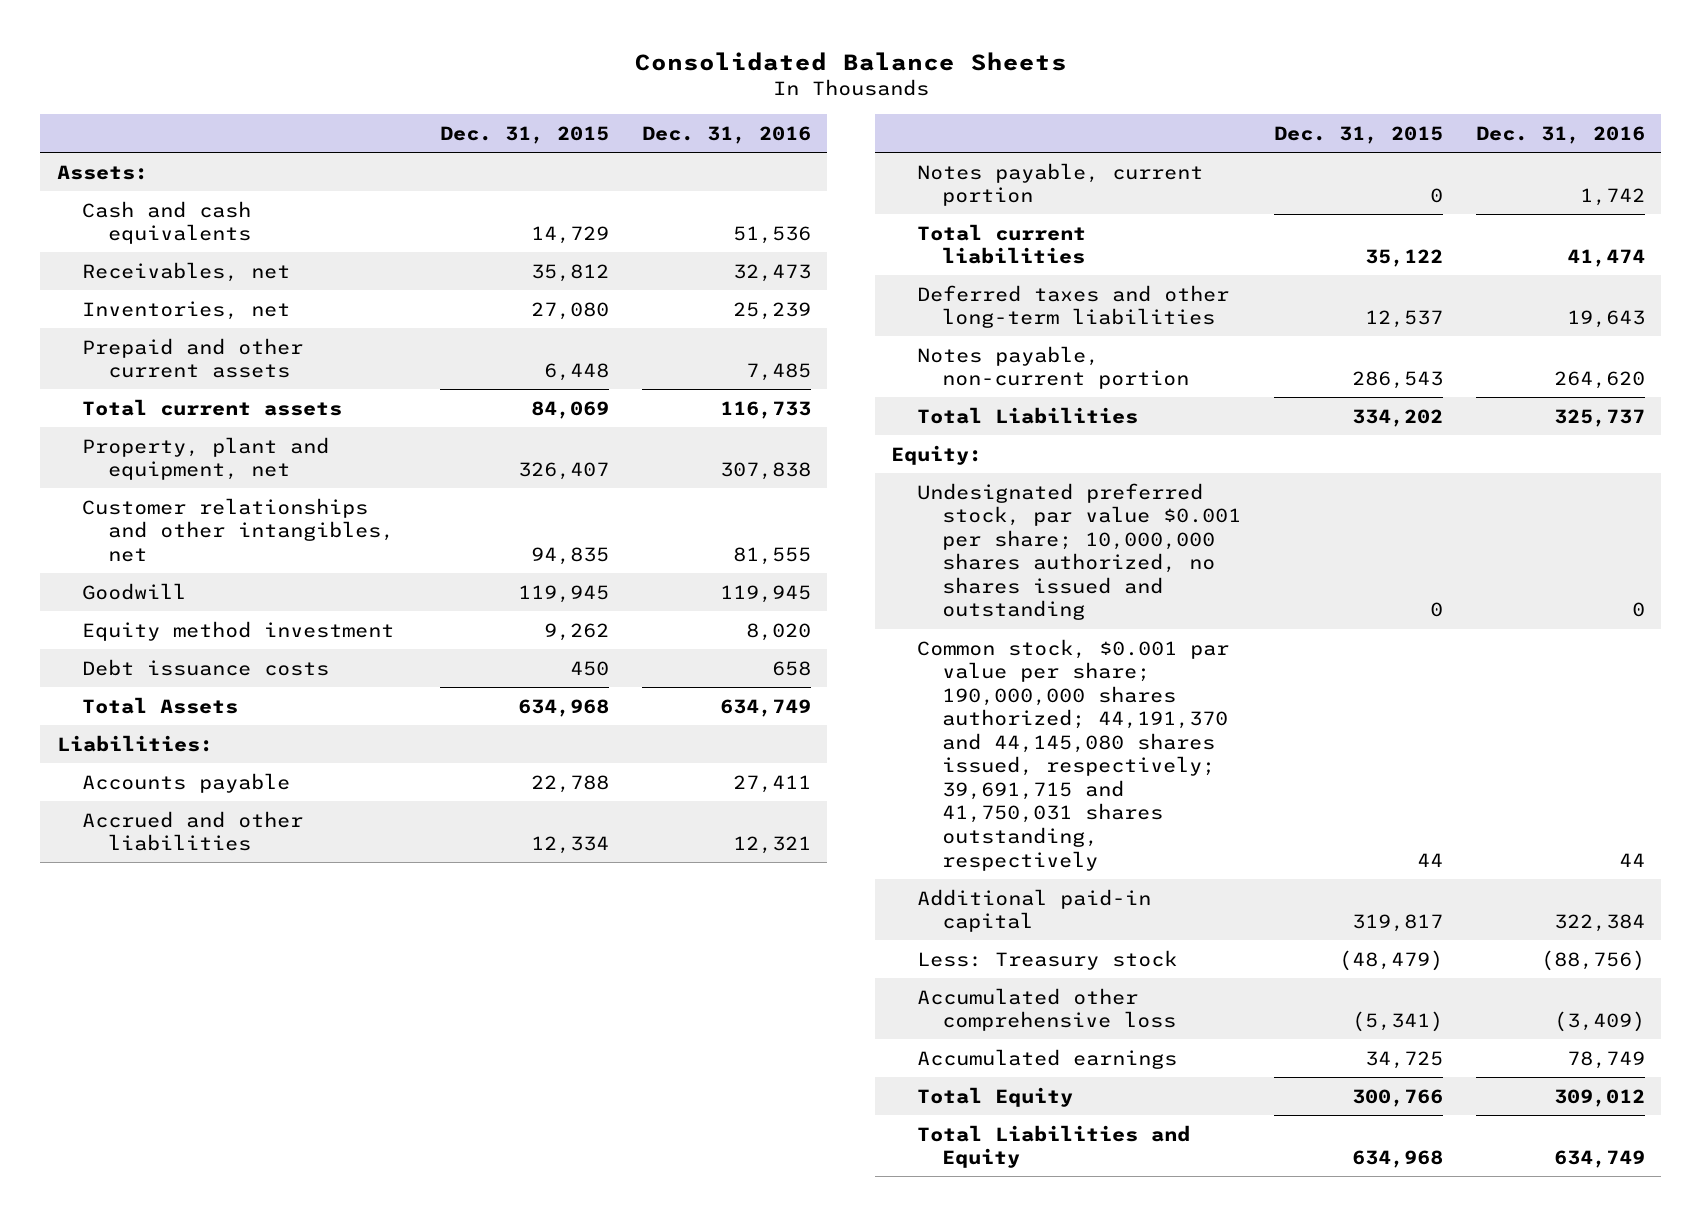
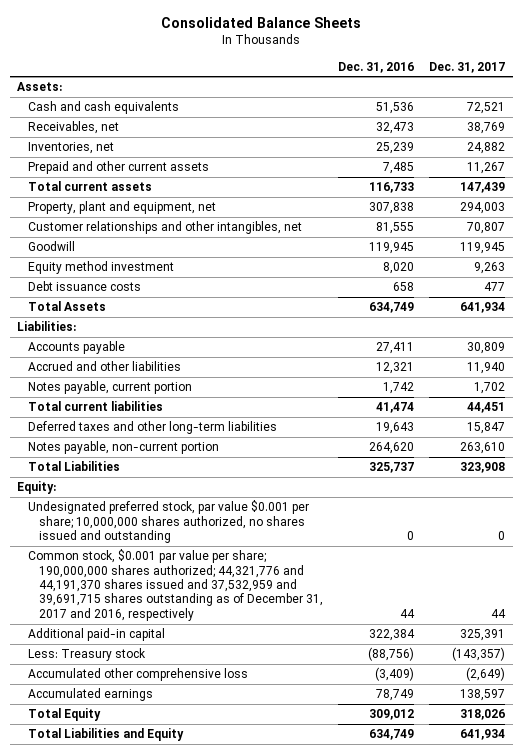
[439,126,609,145] Dec. 31, 2015 -> none
none -> [429,61,506,73] Dec. 31, 2017
[916,638,1229,871] Common stock, $0.001 par value per share; 190,000,000 shares authorized; 44,191,370 and 44,145,080 shares issued, respectively; 39,691,715 and 41,750,031 shares outstanding, respectively -> [28,549,324,621] Common stock, $0.001 par value per share; 190,000,000 shares authorized; 44,321,776 and 44,191,370 shares issued and 37,532,959 and 39,691,715 shares outstanding as of December 31, 2017 and 2016, respectively

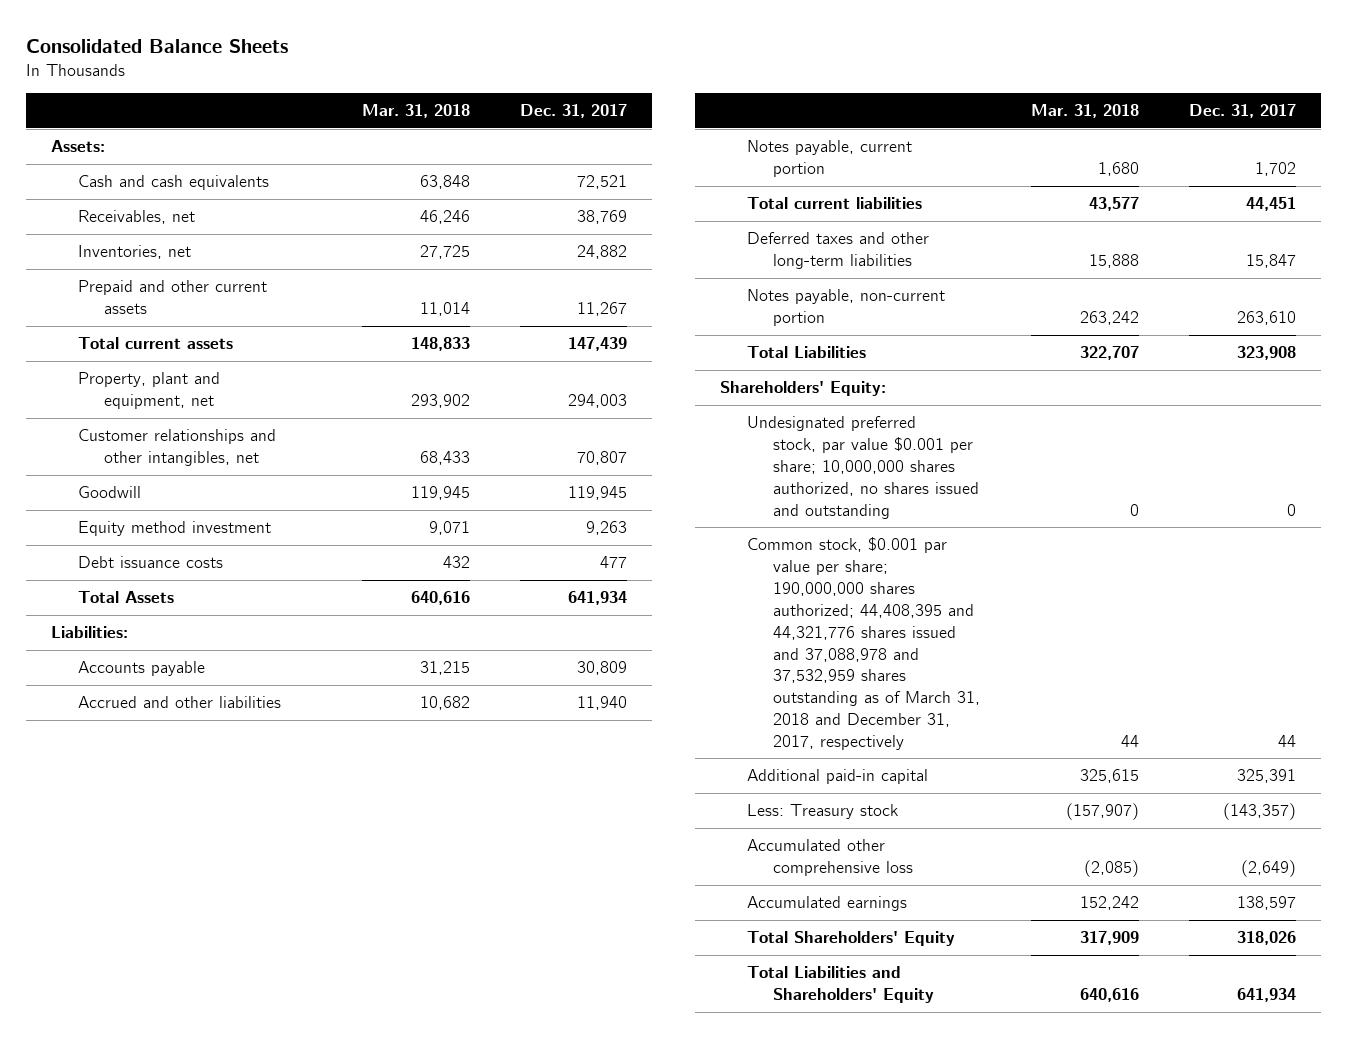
[338,61,415,73] Dec. 31, 2016 -> none
none -> [361,104,470,119] Mar. 31, 2018
[17,481,57,495] Equity: -> [719,381,886,397] Shareholders' Equity:
[28,549,324,621] Common stock, $0.001 par value per share; 190,000,000 shares authorized; 44,321,776 and 44,191,370 shares issued and 37,532,959 and 39,691,715 shares outstanding as of December 31, 2017 and 2016, respectively -> [746,537,981,750] Common stock, $0.001 par value per share; 190,000,000 shares authorized; 44,408,395 and 44,321,776 shares issued and 37,088,978 and 37,532,959 shares outstanding as of March 31, 2018 and December 31, 2017, respectively
[28,708,102,722] Total Equity -> [746,931,955,947] Total Shareholders' Equity
[28,728,185,742] Total Liabilities and Equity -> [746,966,935,1004] Total Liabilities and Shareholders' Equity

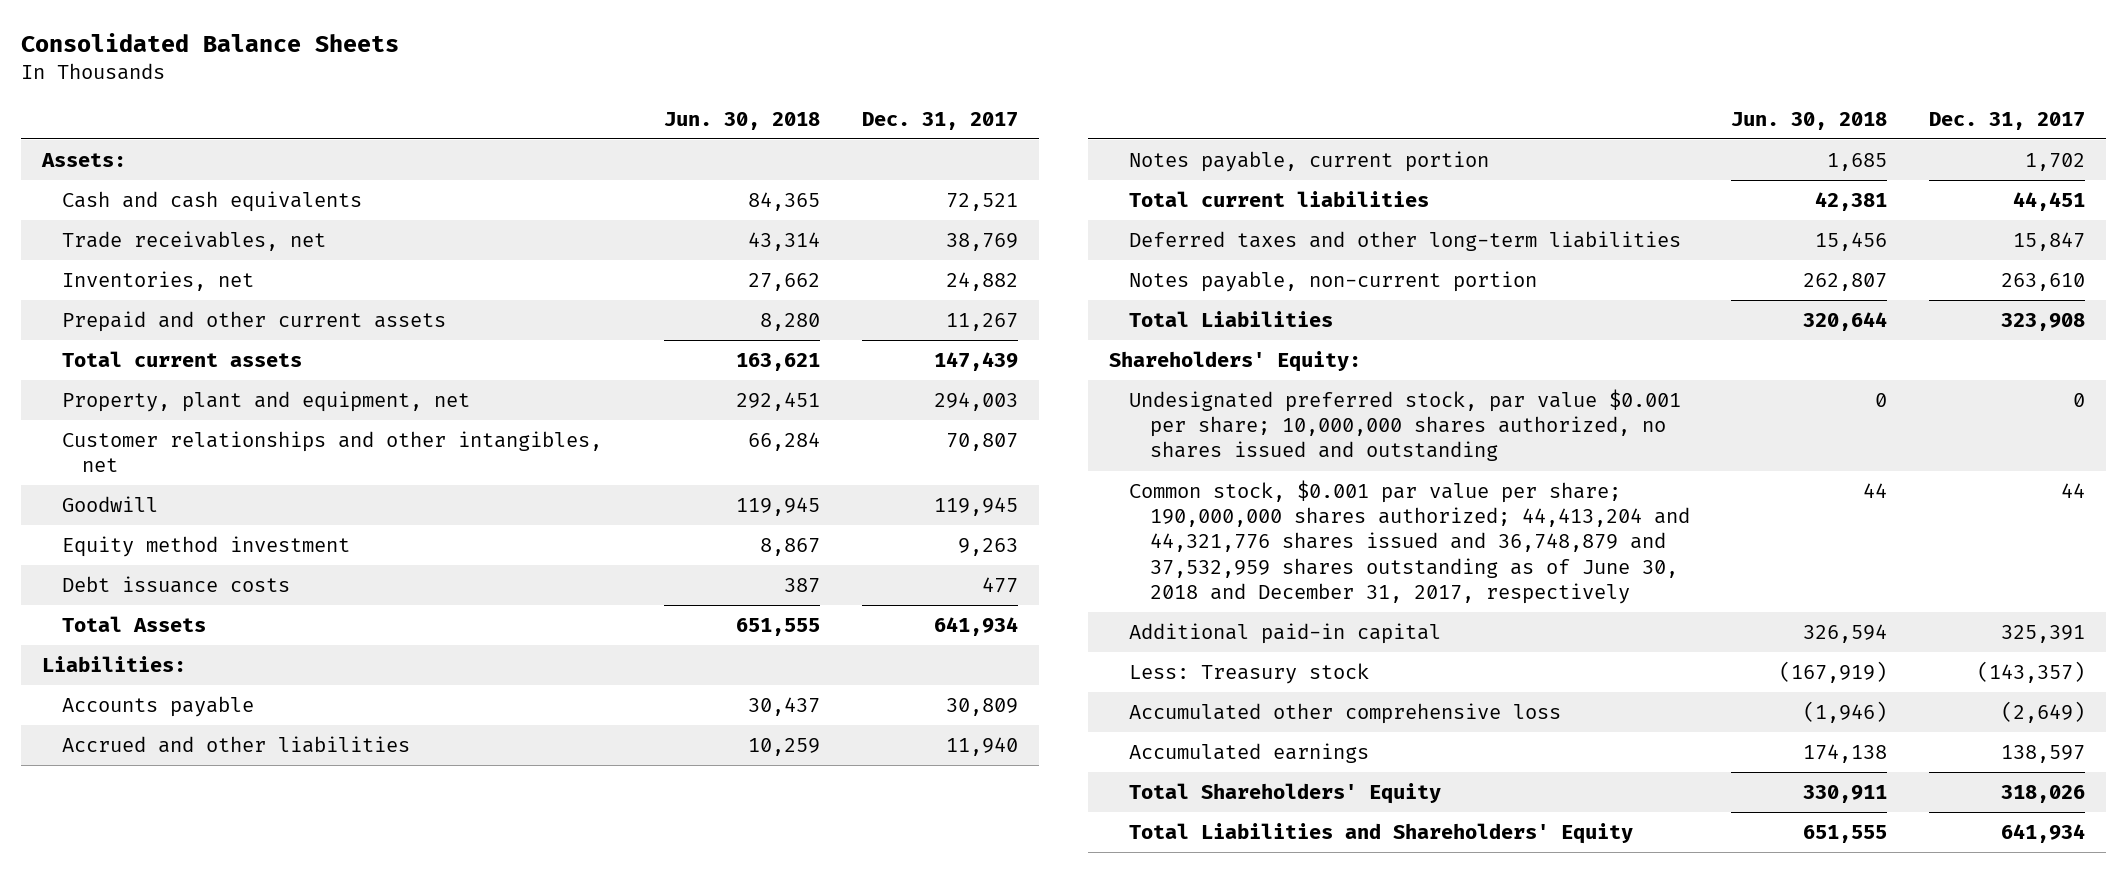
[361,104,470,119] Mar. 31, 2018 -> none
none -> [664,111,821,130] Jun. 30, 2018
[77,210,195,225] Receivables, net -> [62,231,327,252] Trade receivables, net
[746,537,981,750] Common stock, $0.001 par value per share; 190,000,000 shares authorized; 44,408,395 and 44,321,776 shares issued and 37,088,978 and 37,532,959 shares outstanding as of March 31, 2018 and December 31, 2017, respectively -> [1129,480,1690,604] Common stock, $0.001 par value per share; 190,000,000 shares authorized; 44,413,204 and 44,321,776 shares issued and 36,748,879 and 37,532,959 shares outstanding as of June 30, 2018 and December 31, 2017, respectively

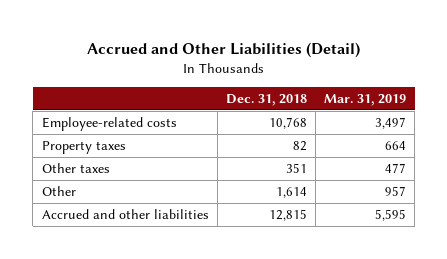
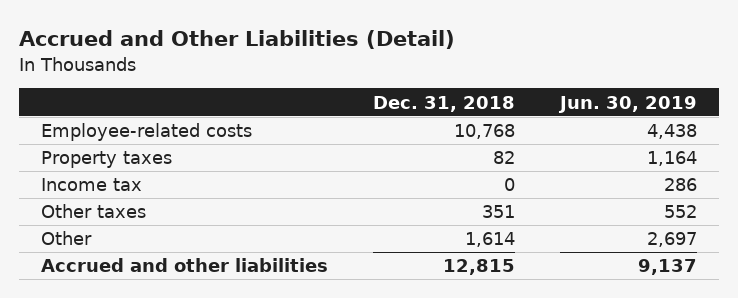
[323,93,406,106] Mar. 31, 2019 -> none
none -> [557,95,697,113] Jun. 30, 2019
none -> [41,178,143,192] Income tax

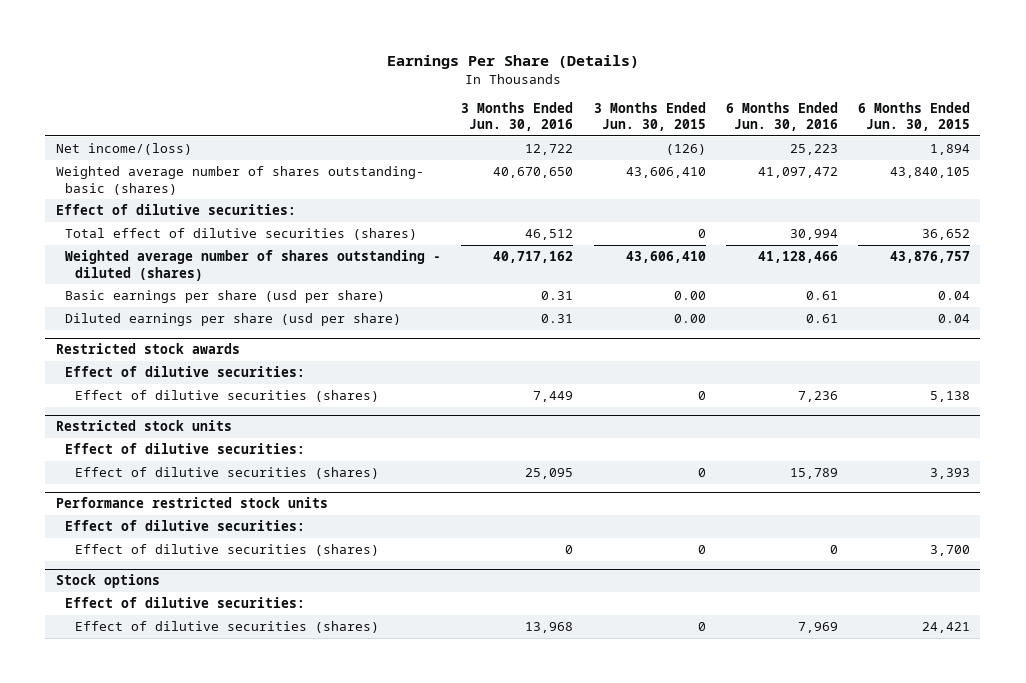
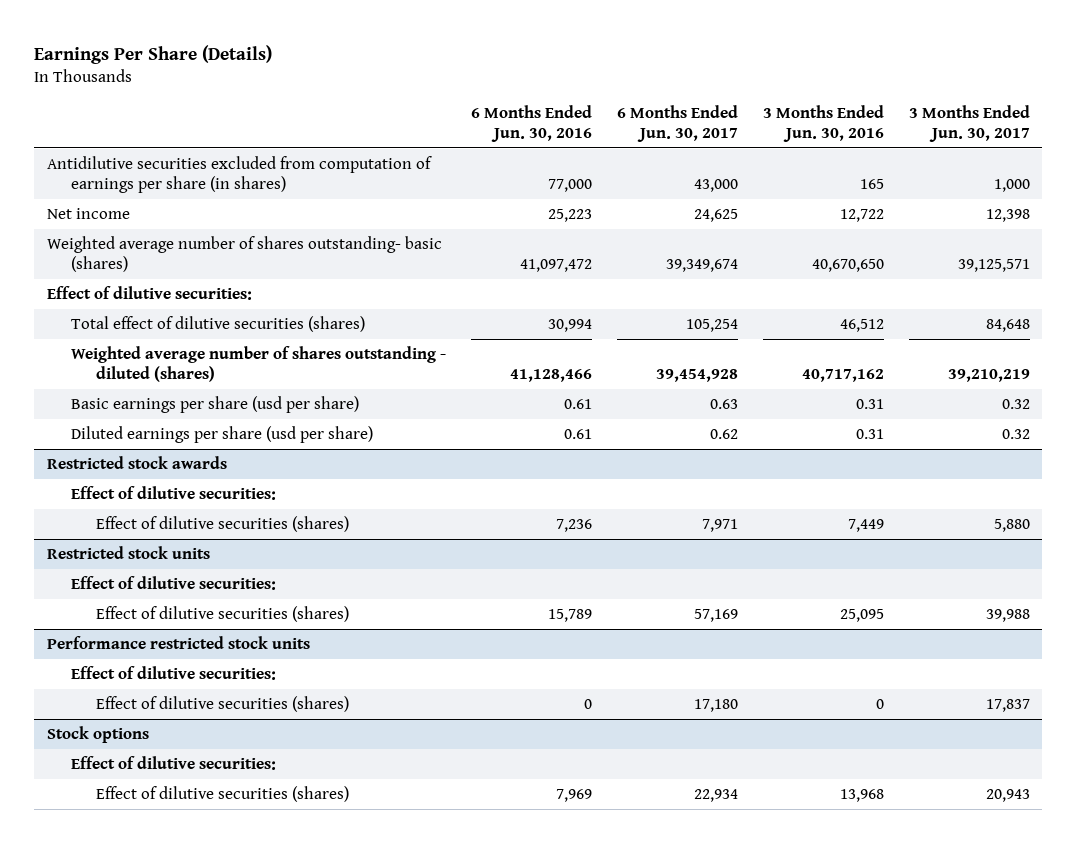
[593,101,706,132] 3 Months Ended Jun. 30, 2015 -> none
[858,101,971,132] 6 Months Ended Jun. 30, 2015 -> none
none -> [616,104,738,142] 6 Months Ended Jun. 30, 2017
none -> [908,104,1030,142] 3 Months Ended Jun. 30, 2017
none -> [46,155,432,193] Antidilutive securities excluded from computation of earnings per share (in shares)
[55,143,192,156] Net income/(loss) -> [46,207,130,219] Net income

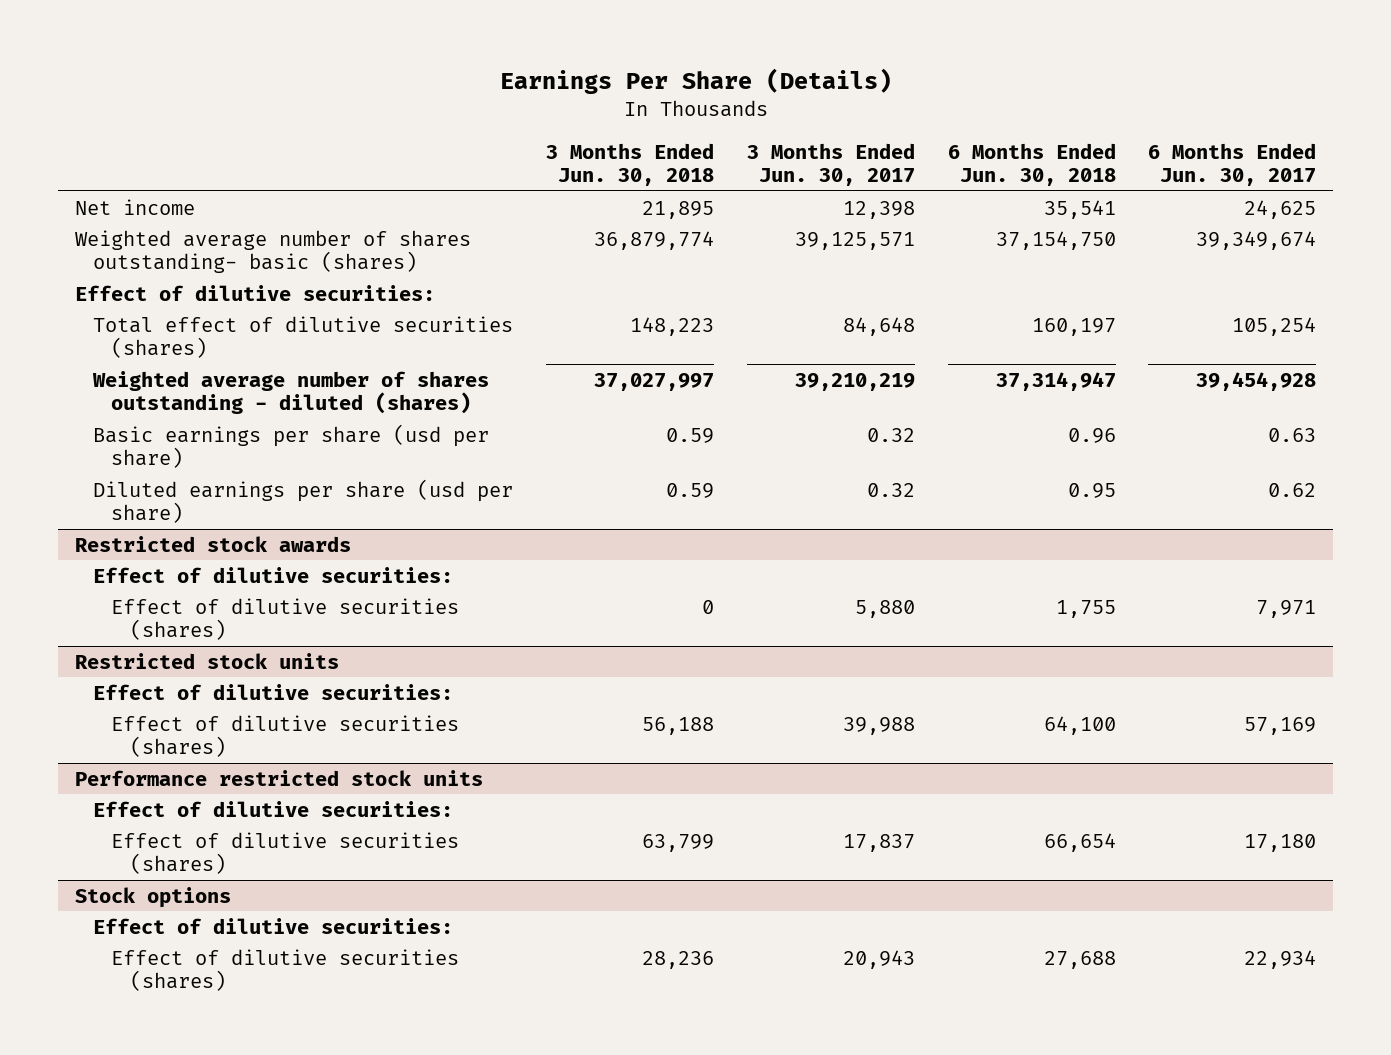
[471,104,593,142] 6 Months Ended Jun. 30, 2016 -> none
[762,104,884,142] 3 Months Ended Jun. 30, 2016 -> none
none -> [545,142,714,186] 3 Months Ended Jun. 30, 2018
none -> [947,142,1116,186] 6 Months Ended Jun. 30, 2018
[46,155,432,193] Antidilutive securities excluded from computation of earnings per share (in shares) -> none

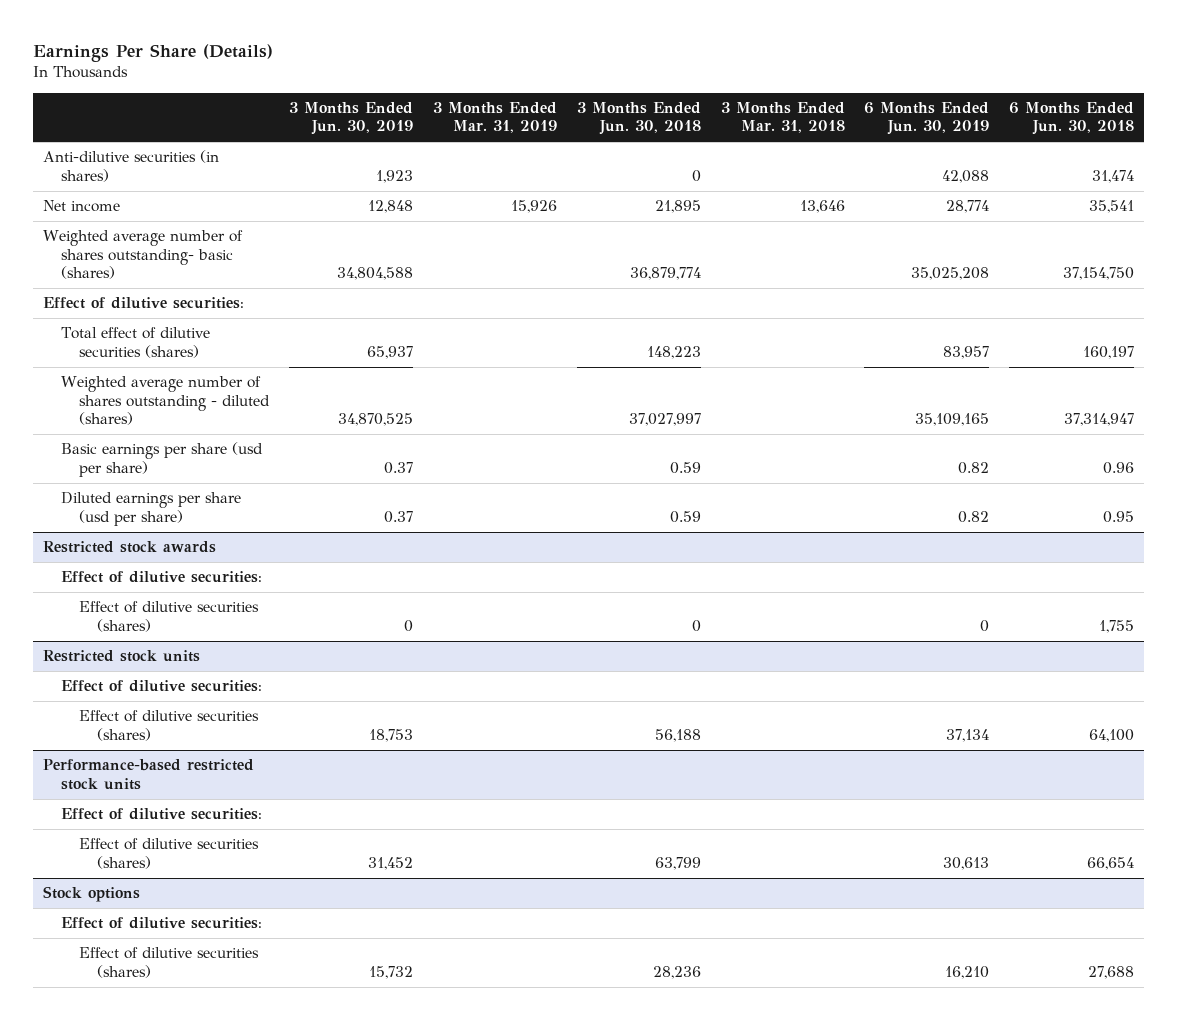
[746,142,915,186] 3 Months Ended Jun. 30, 2017 -> none
[1148,142,1317,186] 6 Months Ended Jun. 30, 2017 -> none
none -> [288,102,413,136] 3 Months Ended Jun. 30, 2019
none -> [432,102,557,134] 3 Months Ended Mar. 31, 2019
none -> [720,102,845,134] 3 Months Ended Mar. 31, 2018
none -> [864,102,990,136] 6 Months Ended Jun. 30, 2019
none -> [43,150,220,182] Anti-dilutive securities (in shares)
[74,769,483,786] Performance restricted stock units -> [43,759,255,790] Performance-based restricted stock units

